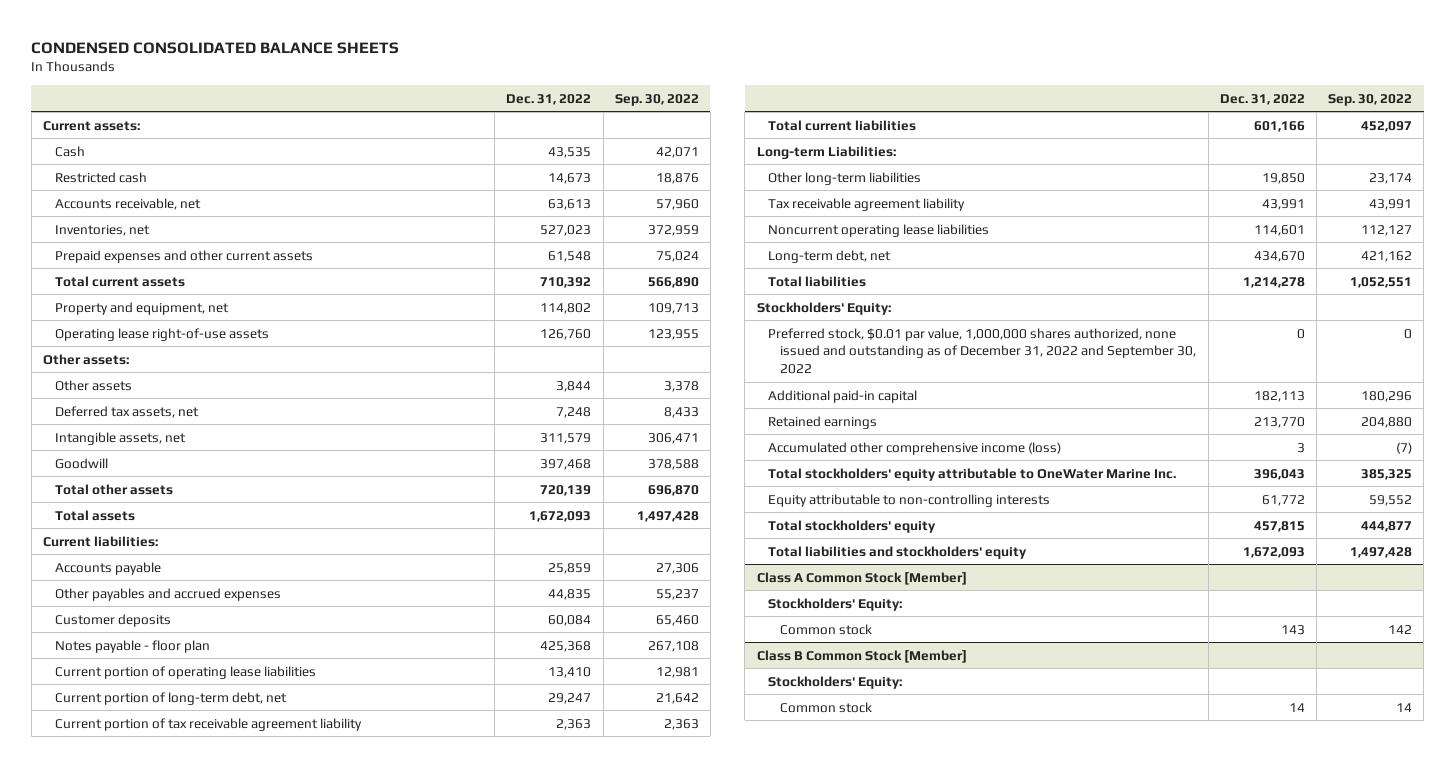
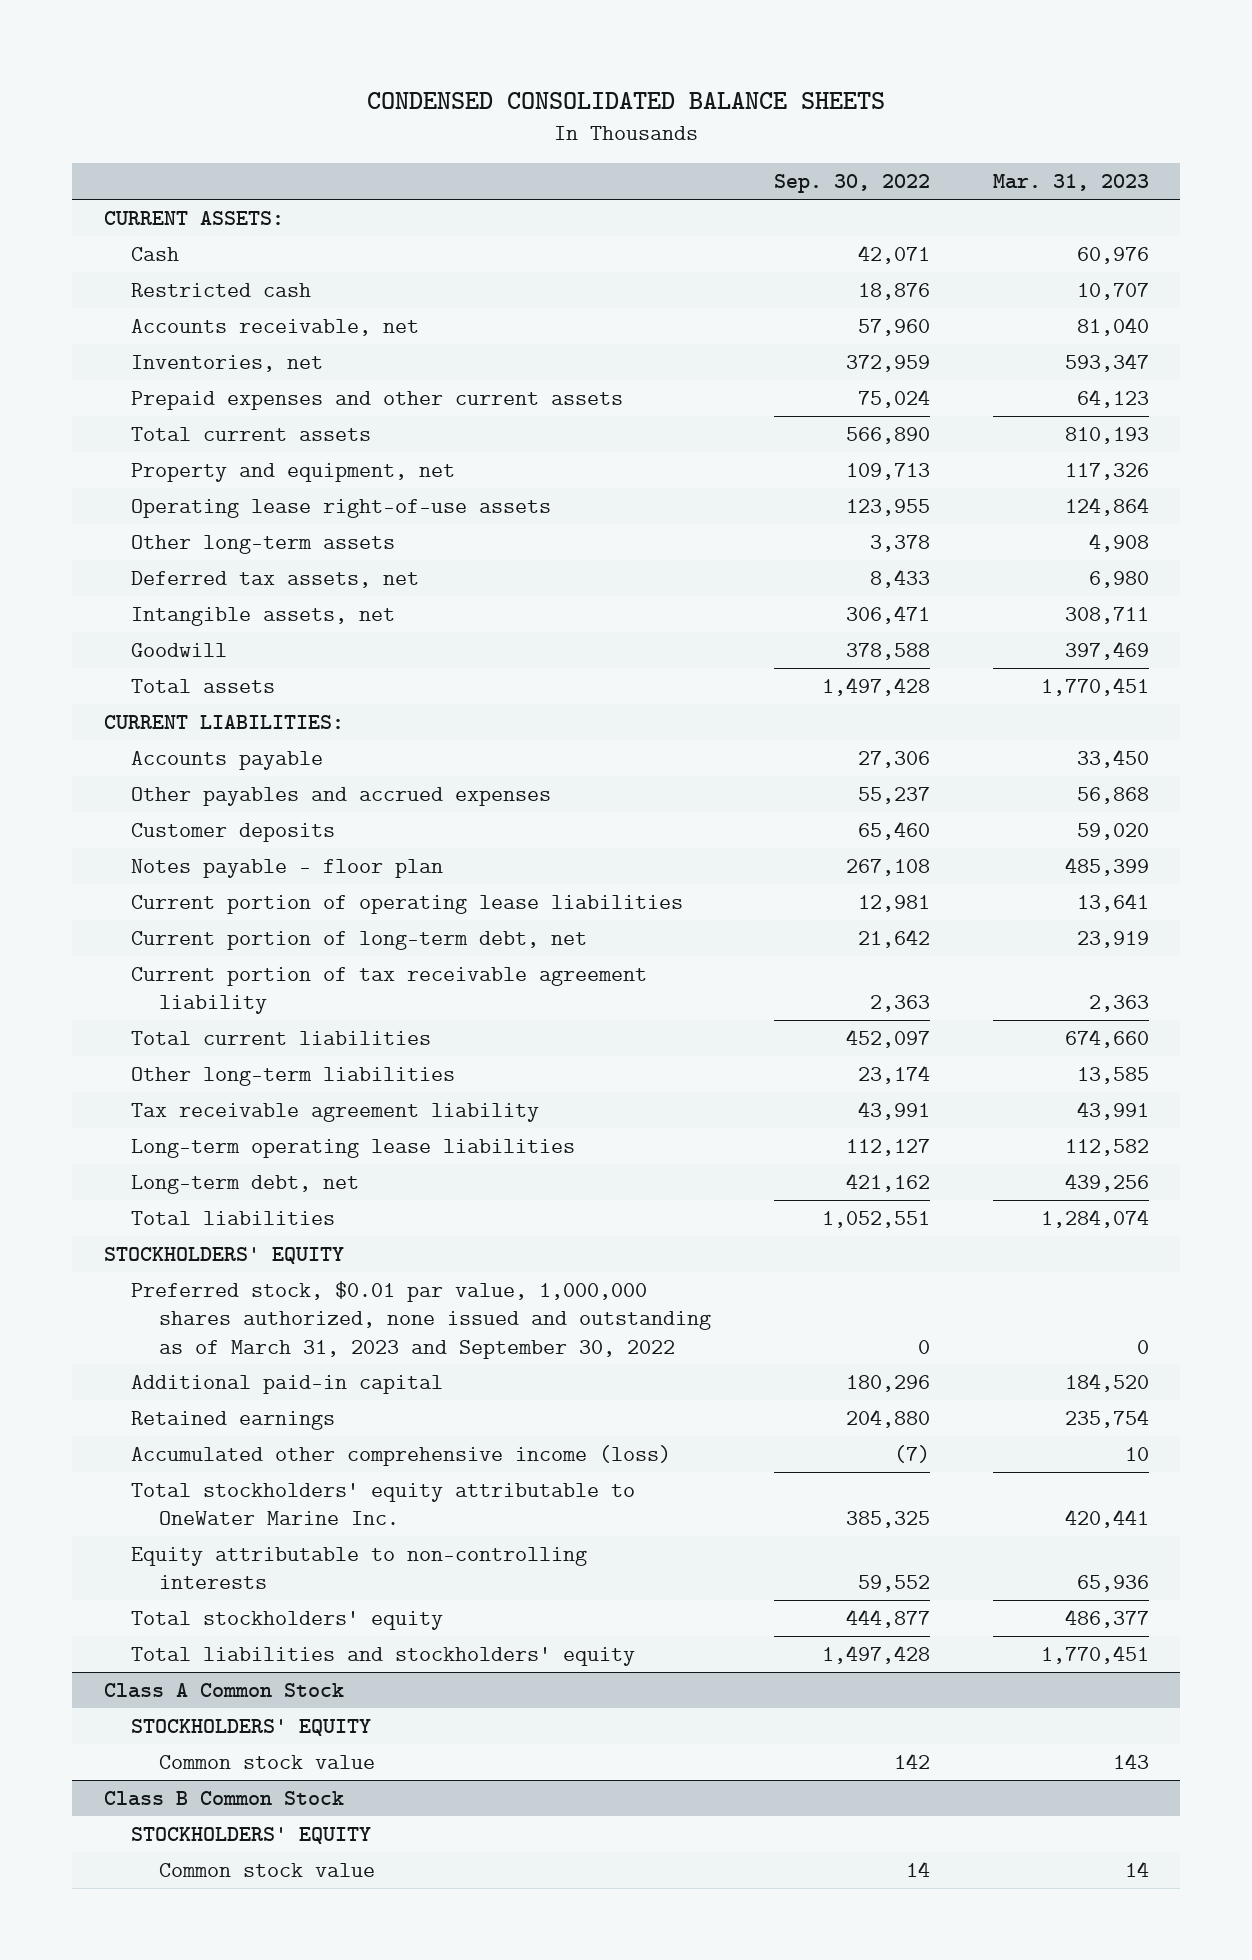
[506,93,592,105] Dec. 31, 2022 -> none
none -> [992,174,1149,192] Mar. 31, 2023
[43,120,141,131] Current assets: -> [103,211,284,226] CURRENT ASSETS:
[43,353,130,365] Other assets: -> none
[55,379,133,391] Other assets -> [131,535,396,555] Other long-term assets
[55,483,174,495] Total other assets -> none
[43,535,159,547] Current liabilities: -> [103,715,344,730] CURRENT LIABILITIES:
[756,145,896,159] Long-term Liabilities: -> none
[768,223,990,237] Noncurrent operating lease liabilities -> [131,1139,576,1159] Long-term operating lease liabilities
[756,301,891,315] Stockholders' Equity: -> [103,1247,344,1265] STOCKHOLDERS' EQUITY
[768,327,1197,375] Preferred stock, $0.01 par value, 1,000,000 shares authorized, none issued and outstanding as of December 31, 2022 and September 30, 2022 -> [131,1281,711,1359] Preferred stock, $0.01 par value, 1,000,000 shares authorized, none issued and outstanding as of March 31, 2023 and September 30, 2022
[756,571,967,585] Class A Common Stock [Member] -> [103,1683,344,1699] Class A Common Stock
[768,597,903,611] Stockholders' Equity: -> [131,1719,372,1737] STOCKHOLDERS' EQUITY
[780,623,873,635] Common stock -> [158,1755,375,1770] Common stock value
[756,649,967,663] Class B Common Stock [Member] -> [103,1791,344,1807] Class B Common Stock
[768,675,903,689] Stockholders' Equity: -> [131,1827,372,1845] STOCKHOLDERS' EQUITY
[780,701,873,713] Common stock -> [158,1863,375,1878] Common stock value

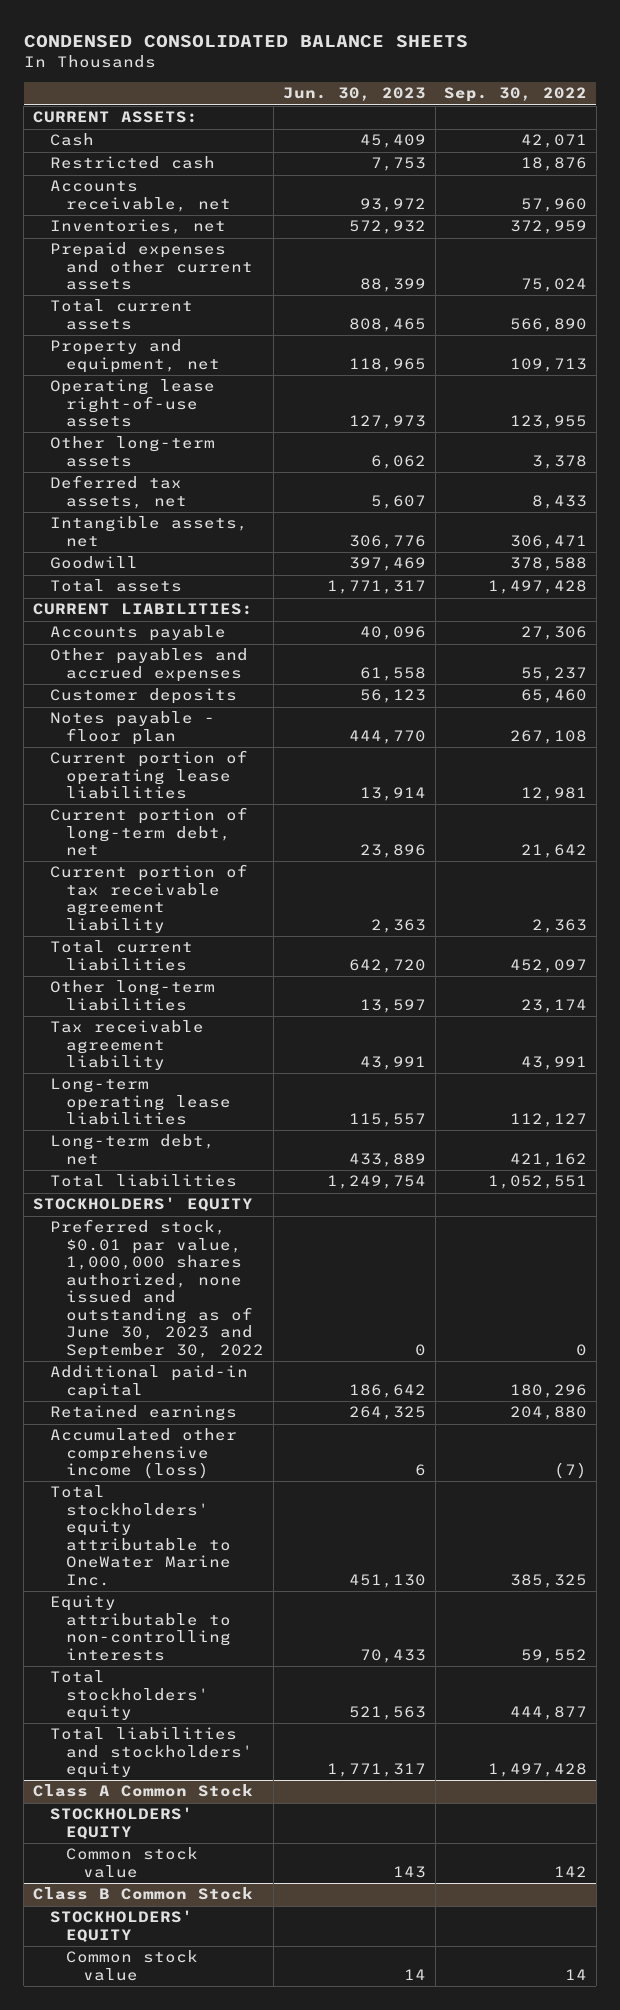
[992,174,1149,192] Mar. 31, 2023 -> none
none -> [282,87,426,102] Jun. 30, 2023
[131,1281,711,1359] Preferred stock, $0.01 par value, 1,000,000 shares authorized, none issued and outstanding as of March 31, 2023 and September 30, 2022 -> [49,1219,265,1359] Preferred stock, $0.01 par value, 1,000,000 shares authorized, none issued and outstanding as of June 30, 2023 and September 30, 2022

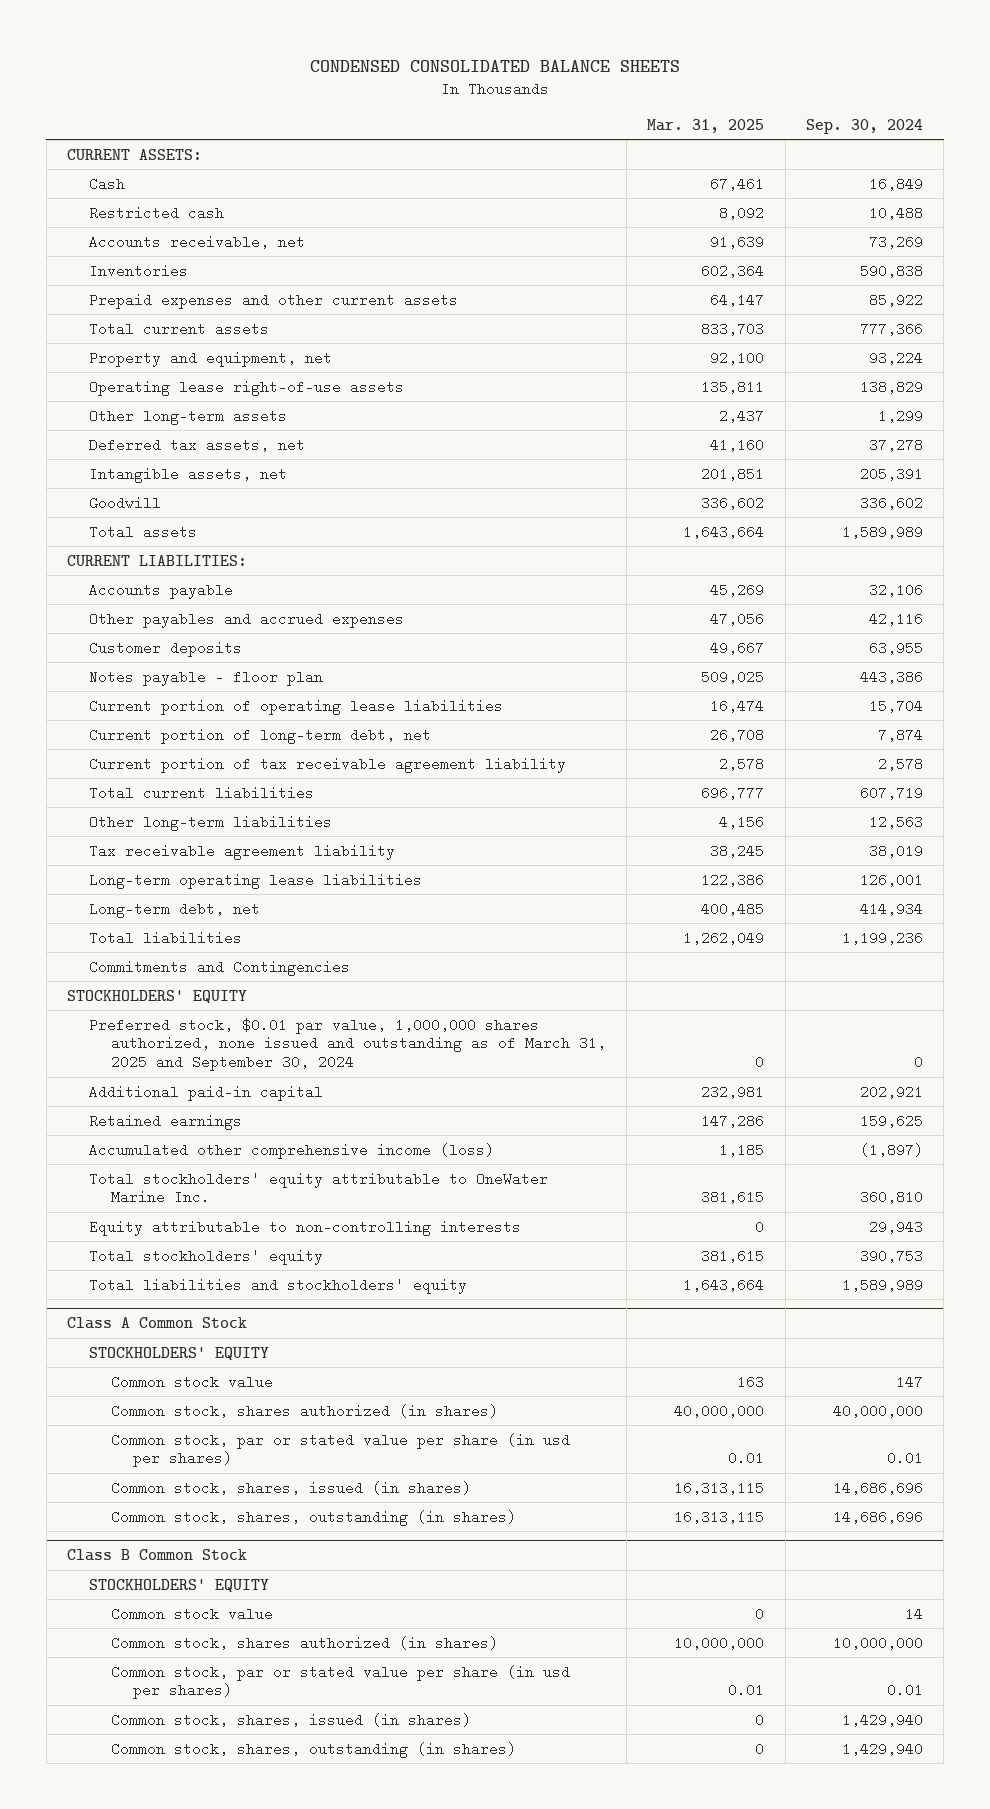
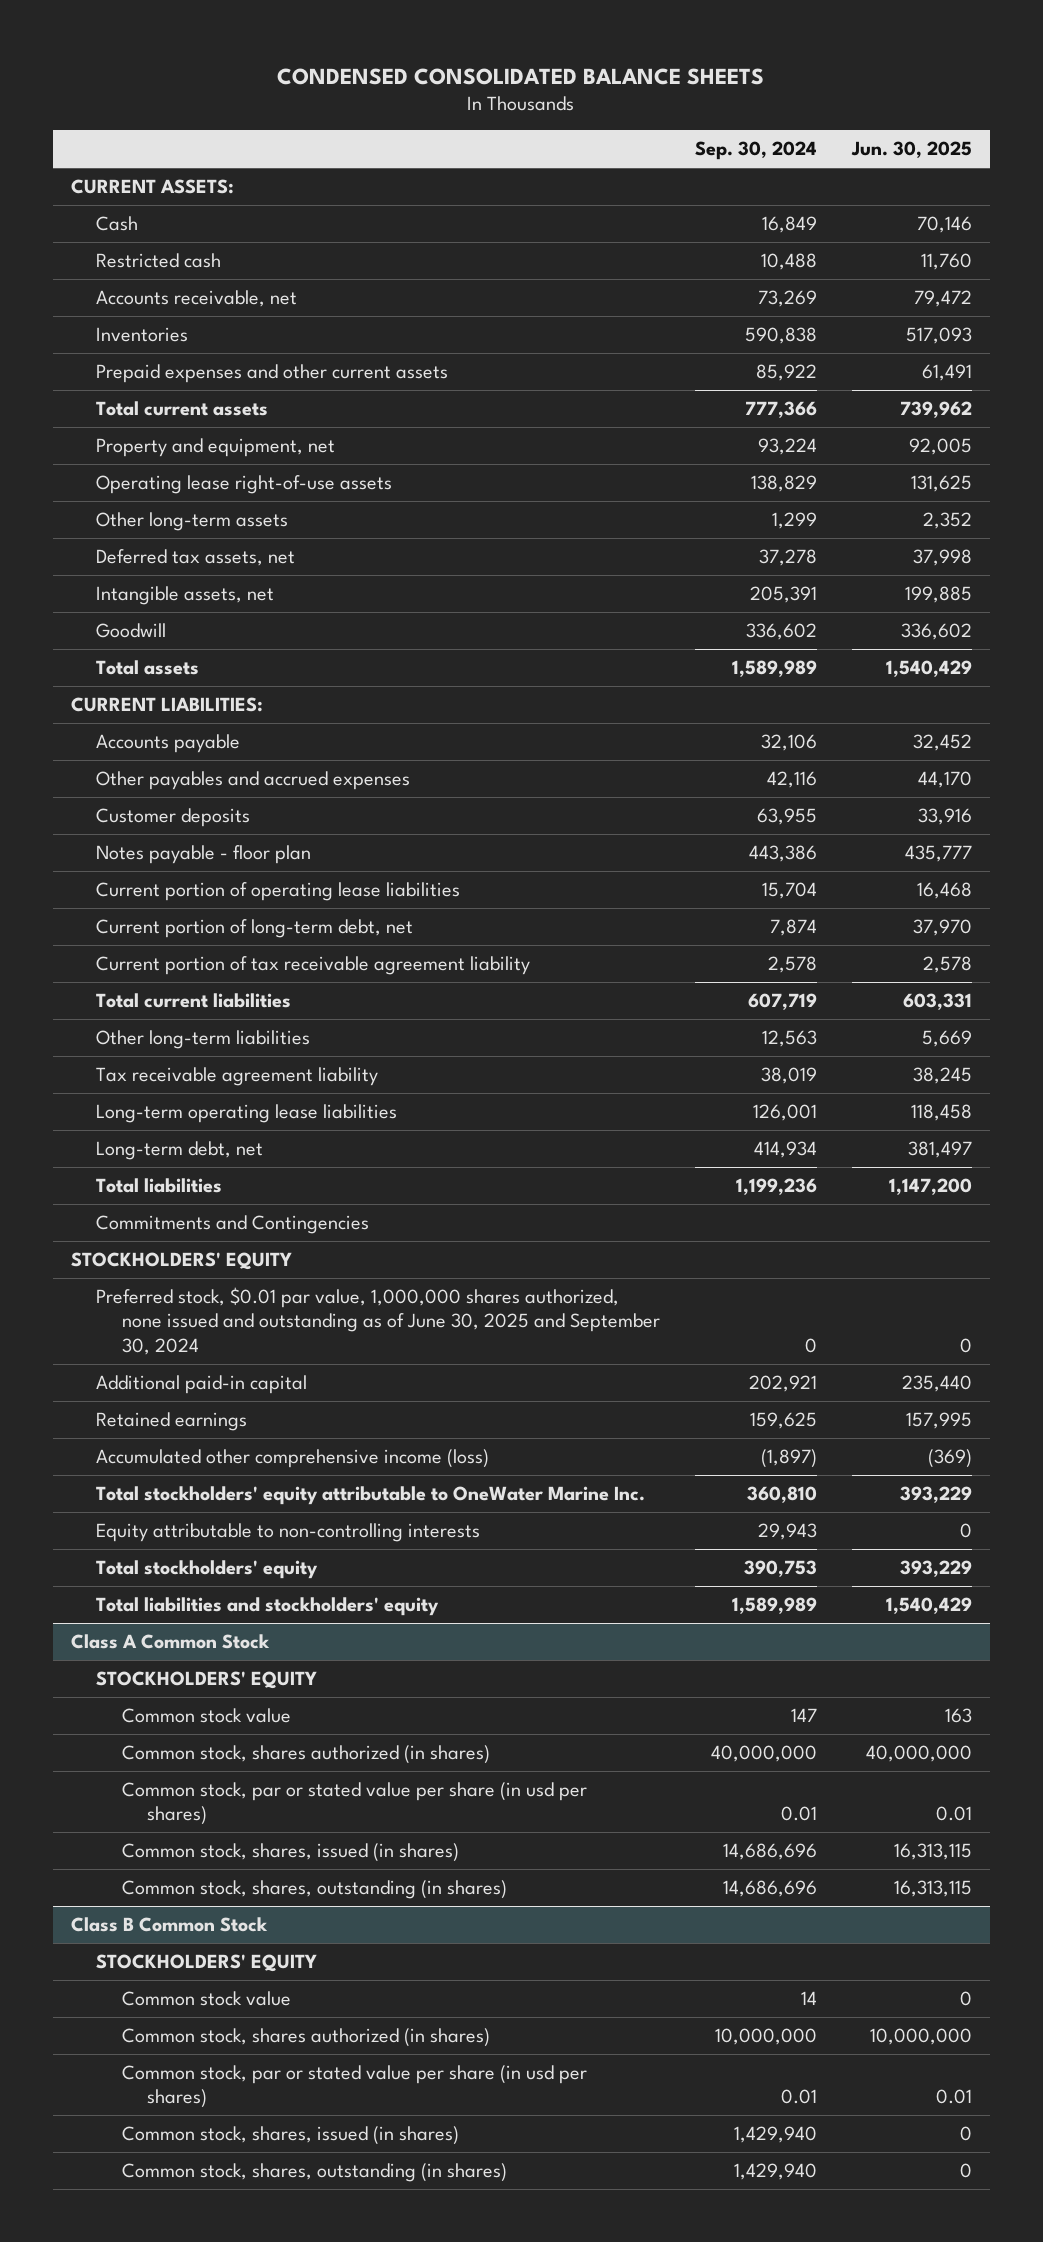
[647,118,765,133] Mar. 31, 2025 -> none
none -> [851,141,973,159] Jun. 30, 2025
[89,1017,607,1072] Preferred stock, $0.01 par value, 1,000,000 shares authorized, none issued and outstanding as of March 31, 2025 and September 30, 2024 -> [96,1287,660,1355] Preferred stock, $0.01 par value, 1,000,000 shares authorized, none issued and outstanding as of June 30, 2025 and September 30, 2024

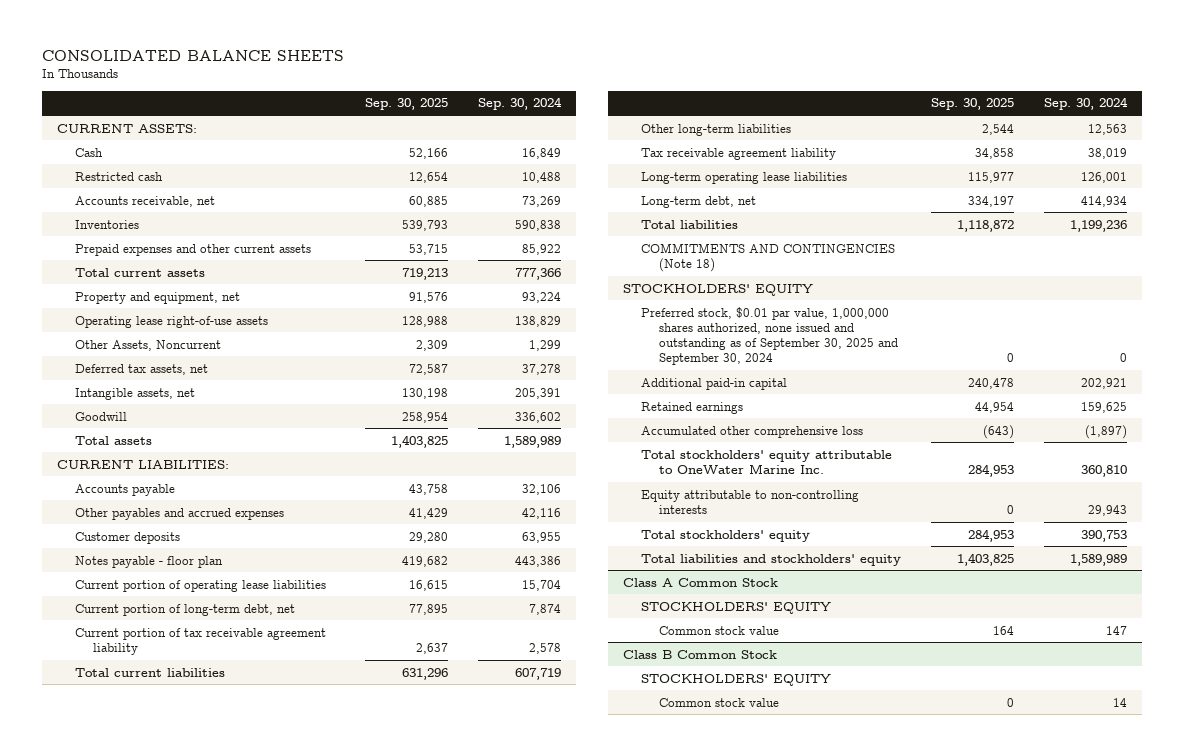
[277,67,765,85] CONDENSED CONSOLIDATED BALANCE SHEETS -> [41,50,344,62] CONSOLIDATED BALANCE SHEETS
[851,141,973,159] Jun. 30, 2025 -> none
none -> [364,98,448,111] Sep. 30, 2025
[96,512,289,532] Other long-term assets -> [74,339,221,351] Other Assets, Noncurrent
[96,1215,370,1235] Commitments and Contingencies -> [640,242,895,272] COMMITMENTS AND CONTINGENCIES (Note 18)
[96,1287,660,1355] Preferred stock, $0.01 par value, 1,000,000 shares authorized, none issued and outstanding as of June 30, 2025 and September 30, 2024 -> [640,306,899,366] Preferred stock, $0.01 par value, 1,000,000 shares authorized, none issued and outstanding as of September 30, 2025 and September 30, 2024
[96,1449,490,1469] Accumulated other comprehensive income (loss) -> [640,425,863,438] Accumulated other comprehensive loss
[121,1745,490,1765] Common stock, shares authorized (in shares) -> none
[121,1782,587,1826] Common stock, par or stated value per share (in usd per shares) -> none
[121,1843,459,1863] Common stock, shares, issued (in shares) -> none
[121,1880,507,1900] Common stock, shares, outstanding (in shares) -> none
[121,2028,490,2048] Common stock, shares authorized (in shares) -> none
[121,2065,587,2109] Common stock, par or stated value per share (in usd per shares) -> none
[121,2126,459,2146] Common stock, shares, issued (in shares) -> none
[121,2163,507,2183] Common stock, shares, outstanding (in shares) -> none

